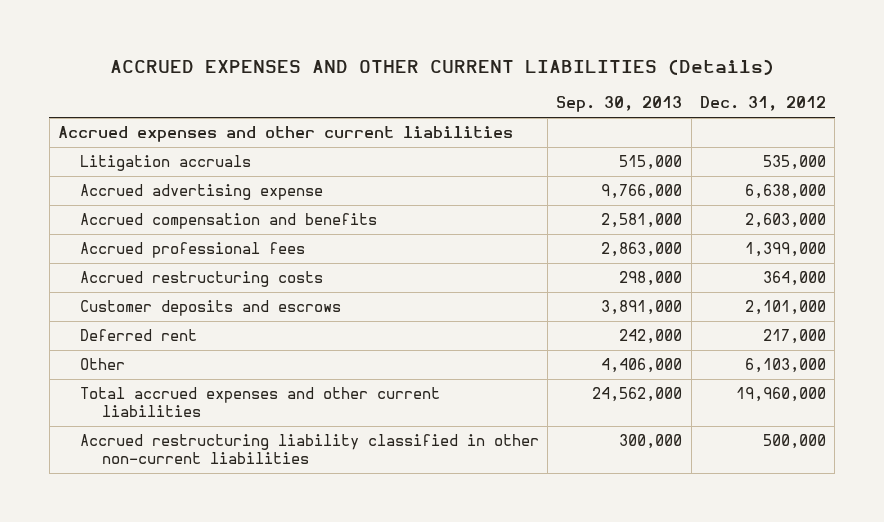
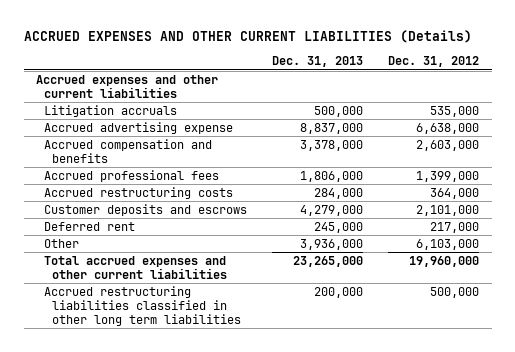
[556,96,683,113] Sep. 30, 2013 -> none
none -> [272,56,364,68] Dec. 31, 2013
[79,434,539,465] Accrued restructuring liability classified in other non-current liabilities -> [44,285,242,326] Accrued restructuring liabilities classified in other long term liabilities

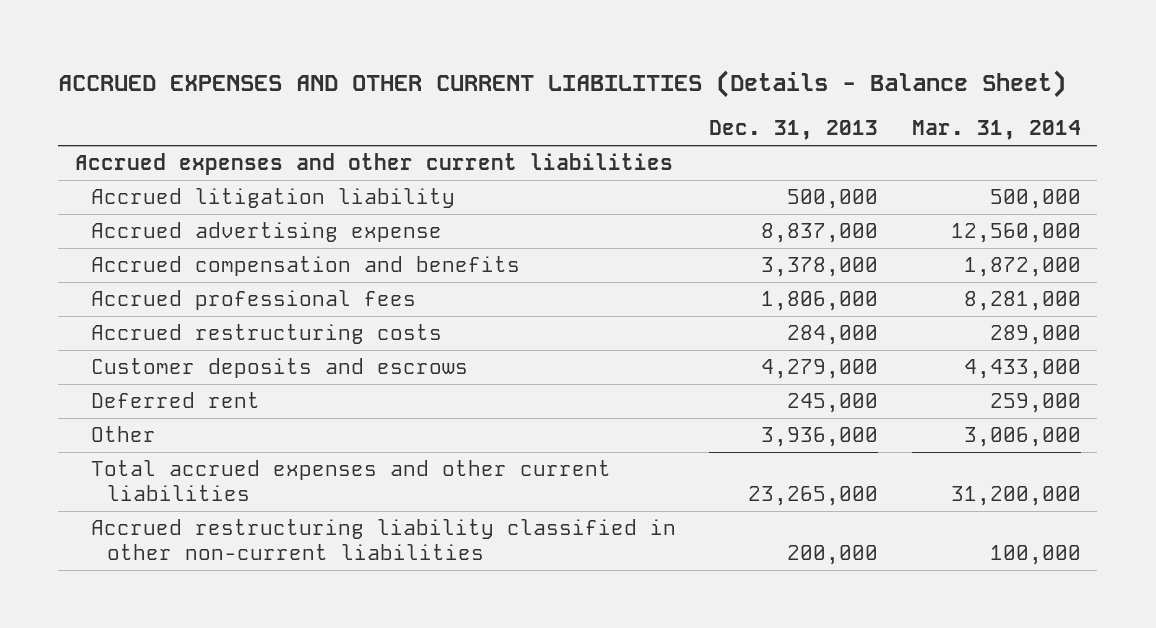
[23,30,472,44] ACCRUED EXPENSES AND OTHER CURRENT LIABILITIES (Details) -> [58,69,1067,98] ACCRUED EXPENSES AND OTHER CURRENT LIABILITIES (Details - Balance Sheet)
[388,56,480,68] Dec. 31, 2012 -> none
none -> [911,120,1081,141] Mar. 31, 2014
[44,104,178,117] Litigation accruals -> [90,188,455,209] Accrued litigation liability
[44,285,242,326] Accrued restructuring liabilities classified in other long term liabilities -> [90,519,676,561] Accrued restructuring liability classified in other non-current liabilities

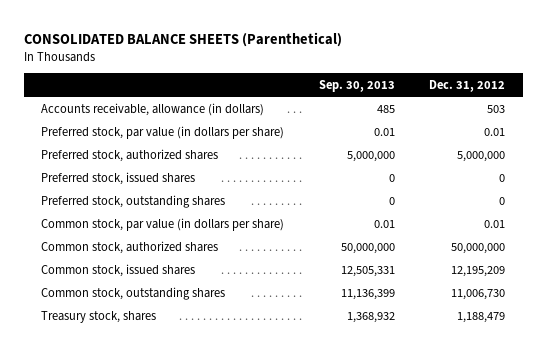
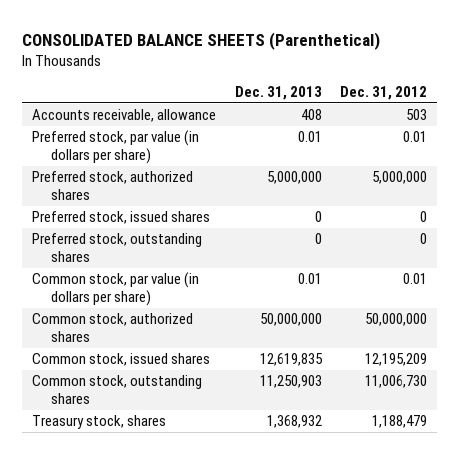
[318,79,395,92] Sep. 30, 2013 -> none
none -> [234,85,322,100] Dec. 31, 2013
[41,102,265,116] Accounts receivable, allowance (in dollars) -> [31,109,216,123] Accounts receivable, allowance

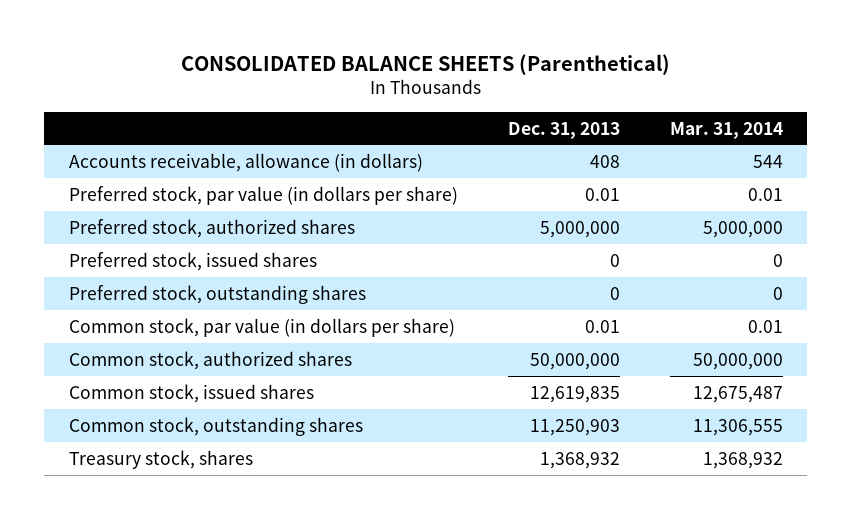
[340,85,428,100] Dec. 31, 2012 -> none
none -> [669,121,783,139] Mar. 31, 2014
[31,109,216,123] Accounts receivable, allowance -> [68,152,423,172] Accounts receivable, allowance (in dollars)

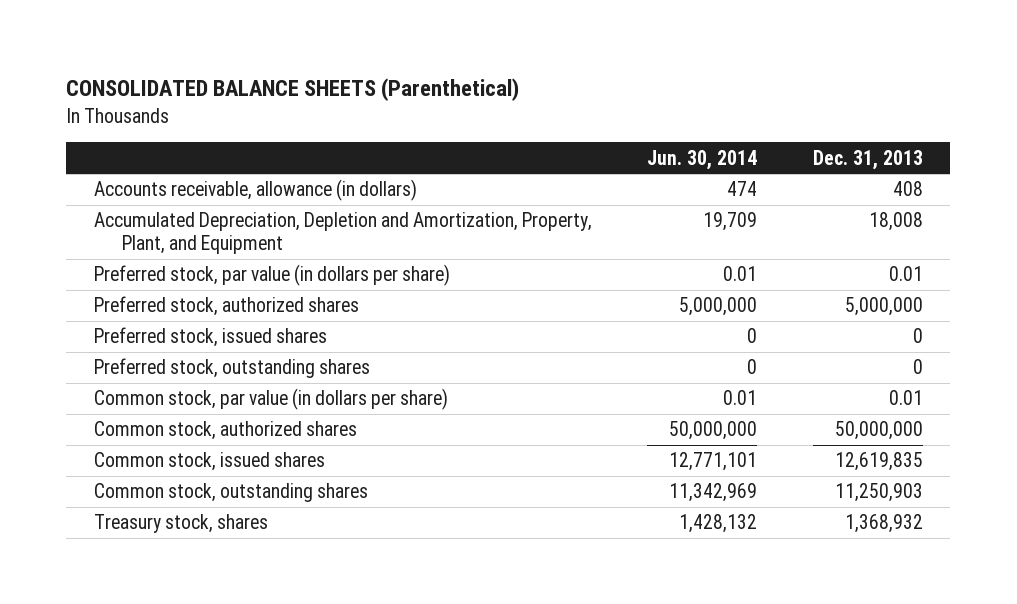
[669,121,783,139] Mar. 31, 2014 -> none
none -> [647,149,758,170] Jun. 30, 2014
none -> [93,212,592,255] Accumulated Depreciation, Depletion and Amortization, Property, Plant, and Equipment

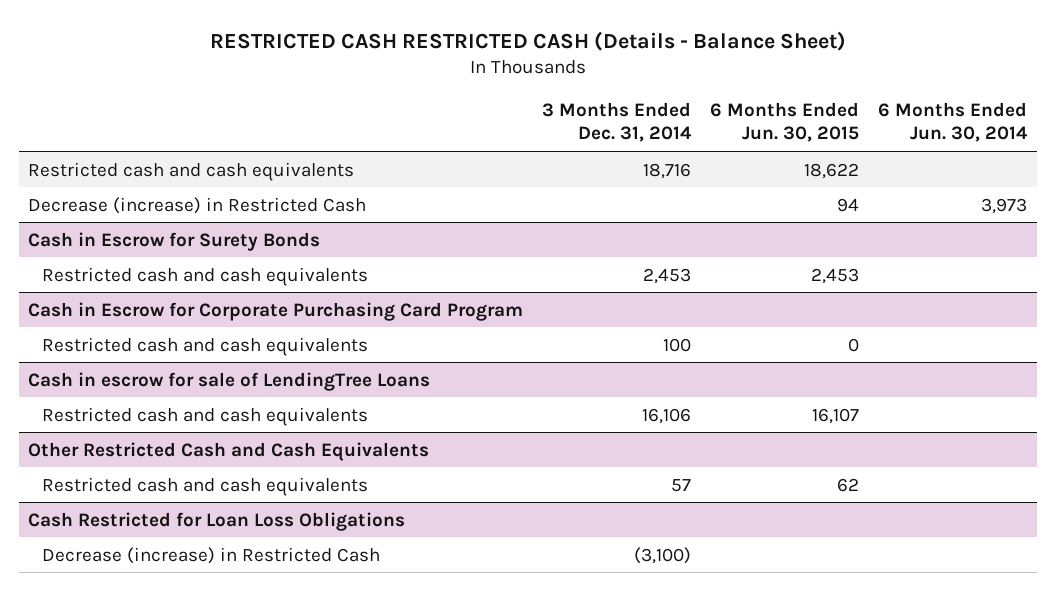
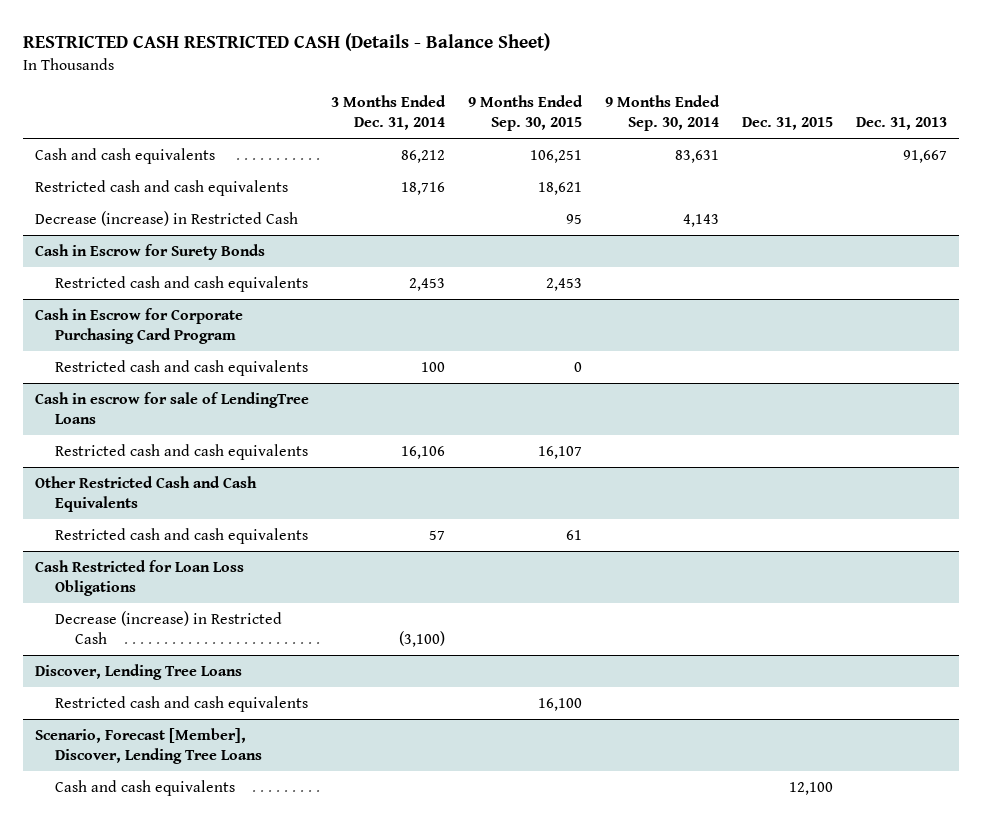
[710,101,860,143] 6 Months Ended Jun. 30, 2015 -> none
[878,101,1029,143] 6 Months Ended Jun. 30, 2014 -> none
none -> [468,95,584,132] 9 Months Ended Sep. 30, 2015
none -> [605,95,721,132] 9 Months Ended Sep. 30, 2014
none -> [742,117,834,131] Dec. 31, 2015
none -> [856,117,948,131] Dec. 31, 2013
none -> [34,148,215,165] Cash and cash equivalents
none -> [34,664,242,681] Discover, Lending Tree Loans
none -> [54,696,308,713] Restricted cash and cash equivalents
none -> [34,728,262,765] Scenario, Forecast [Member], Discover, Lending Tree Loans
none -> [54,780,235,797] Cash and cash equivalents

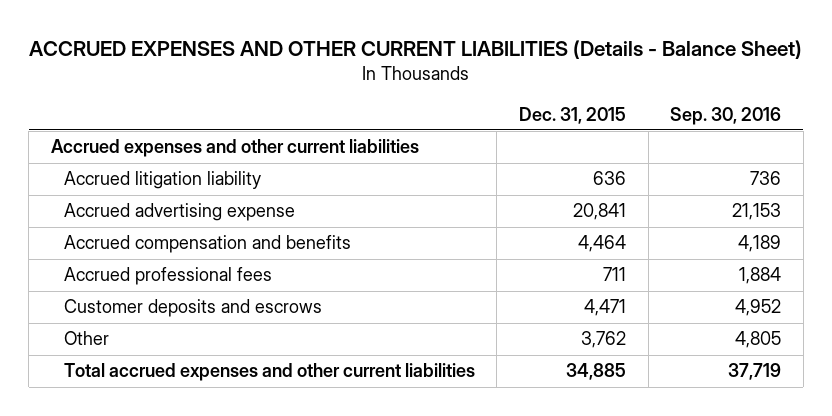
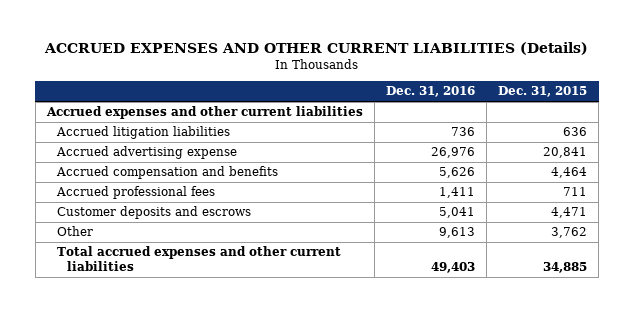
[28,40,802,60] ACCRUED EXPENSES AND OTHER CURRENT LIABILITIES (Details - Balance Sheet) -> [44,42,589,56] ACCRUED EXPENSES AND OTHER CURRENT LIABILITIES (Details)
[670,106,782,125] Sep. 30, 2016 -> none
none -> [386,86,476,98] Dec. 31, 2016
[63,171,261,190] Accrued litigation liability -> [55,126,230,140] Accrued litigation liabilities

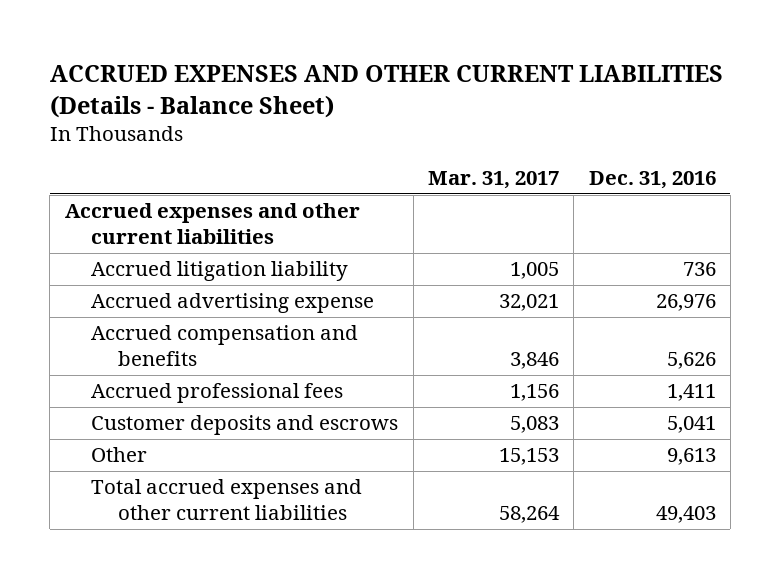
[44,42,589,56] ACCRUED EXPENSES AND OTHER CURRENT LIABILITIES (Details) -> [49,64,723,118] ACCRUED EXPENSES AND OTHER CURRENT LIABILITIES (Details - Balance Sheet)
[498,86,588,98] Dec. 31, 2015 -> none
none -> [428,171,560,190] Mar. 31, 2017
[55,126,230,140] Accrued litigation liabilities -> [91,261,349,282] Accrued litigation liability

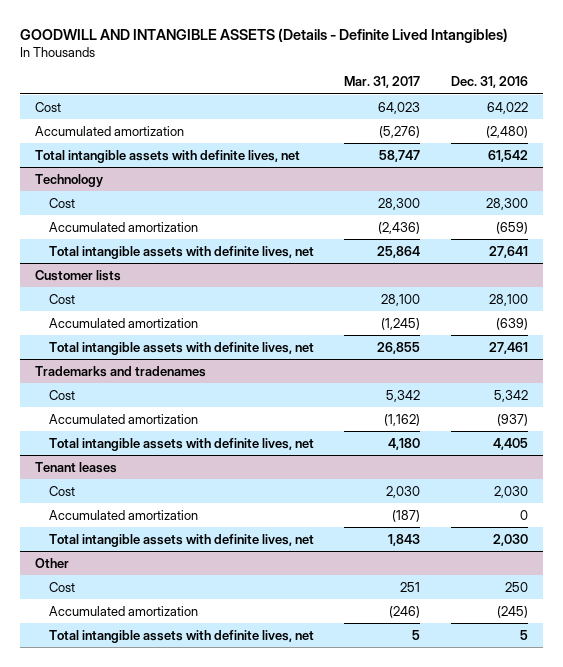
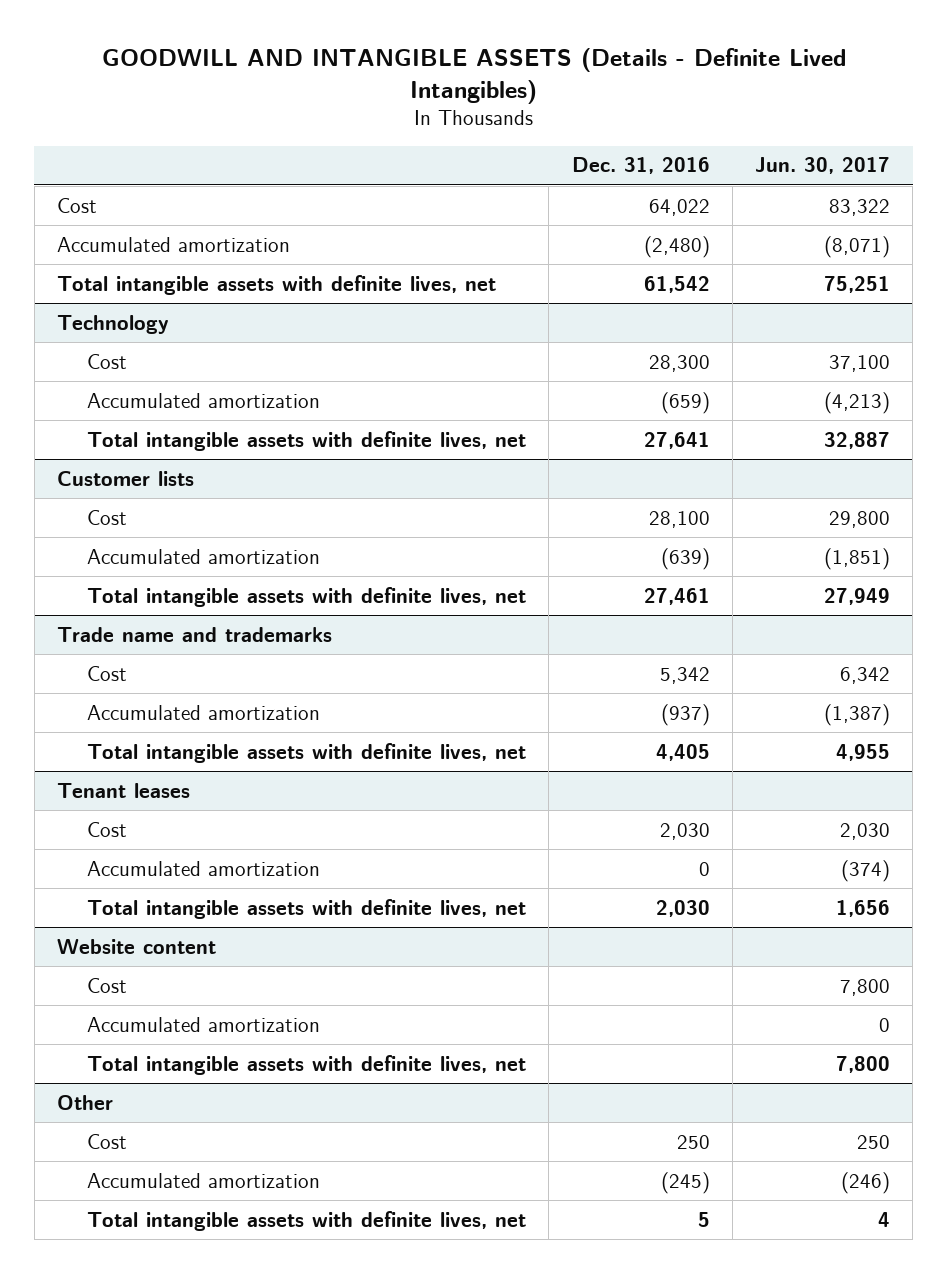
[344,76,421,89] Mar. 31, 2017 -> none
none -> [755,157,891,175] Jun. 30, 2017
[35,365,207,377] Trademarks and tradenames -> [57,626,333,642] Trade name and trademarks
none -> [57,938,217,954] Website content
none -> [87,977,128,993] Cost
none -> [87,1016,321,1032] Accumulated amortization
none -> [87,1054,527,1075] Total intangible assets with definite lives, net

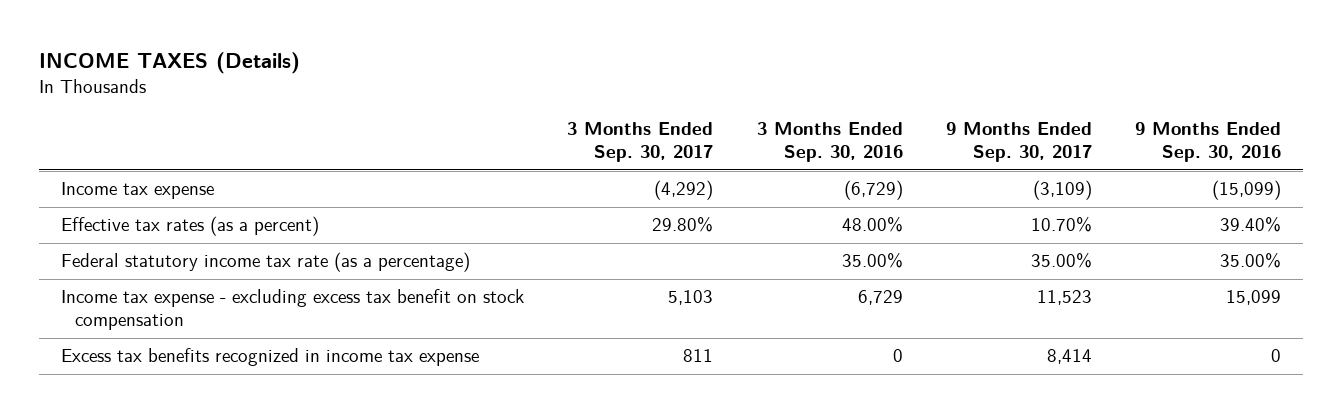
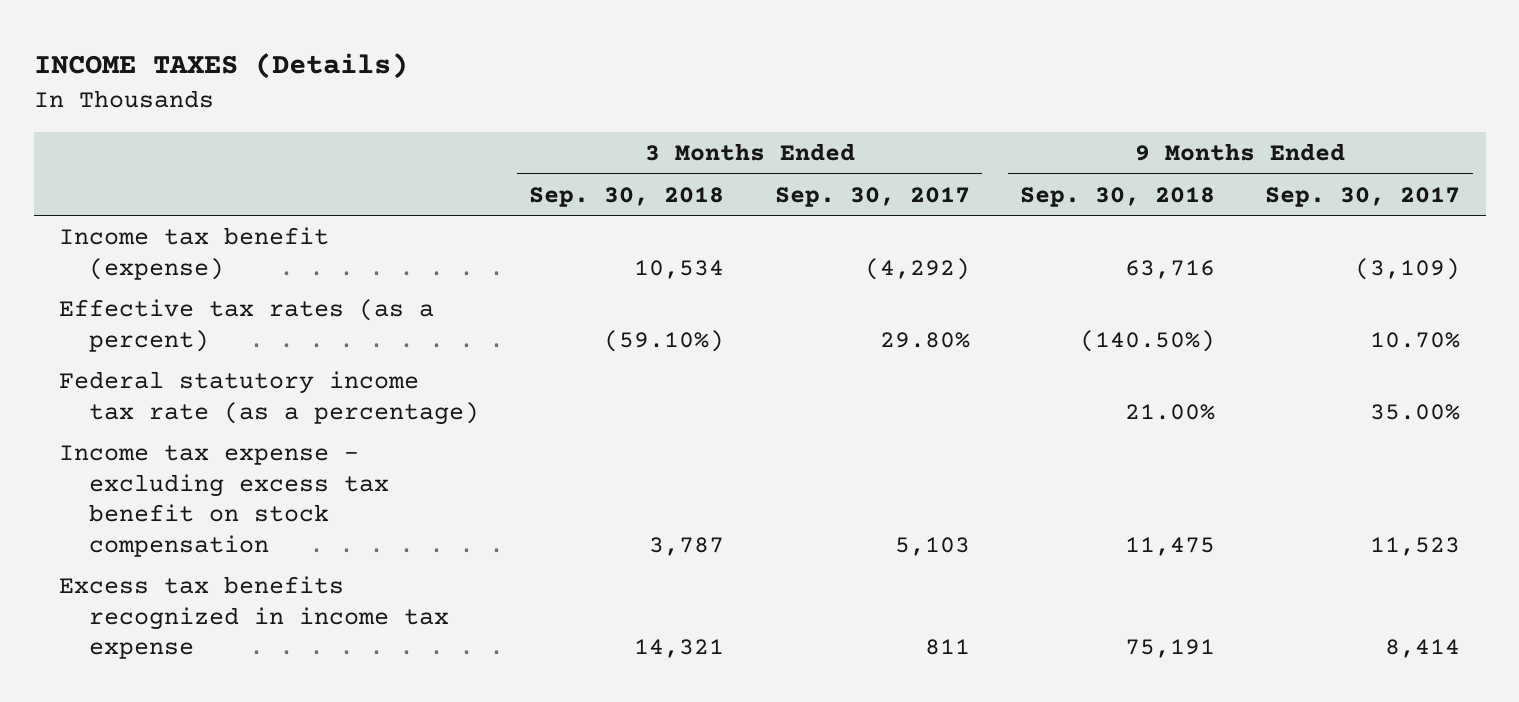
[756,122,903,163] 3 Months Ended Sep. 30, 2016 -> none
[1135,122,1282,163] 9 Months Ended Sep. 30, 2016 -> none
none -> [529,186,725,207] Sep. 30, 2018
none -> [1020,186,1216,207] Sep. 30, 2018
[60,182,214,200] Income tax expense -> [59,227,330,280] Income tax benefit (expense)

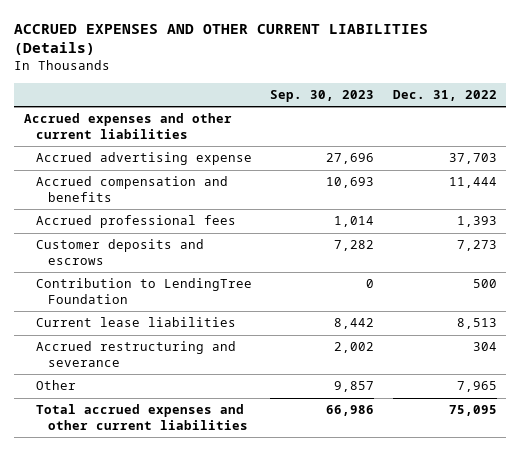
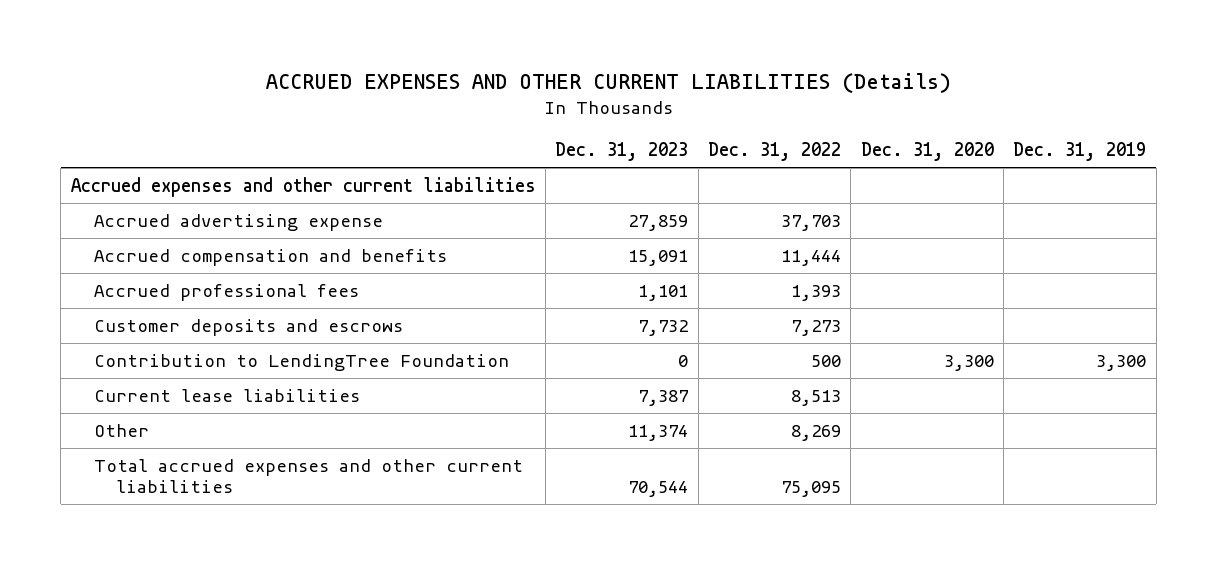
[270,89,375,102] Sep. 30, 2023 -> none
none -> [555,142,689,162] Dec. 31, 2023
none -> [860,142,994,162] Dec. 31, 2020
none -> [1013,142,1147,162] Dec. 31, 2019
[35,341,236,367] Accrued restructuring and severance -> none
[456,381,497,393] 7,965 -> [791,424,842,441] 8,269

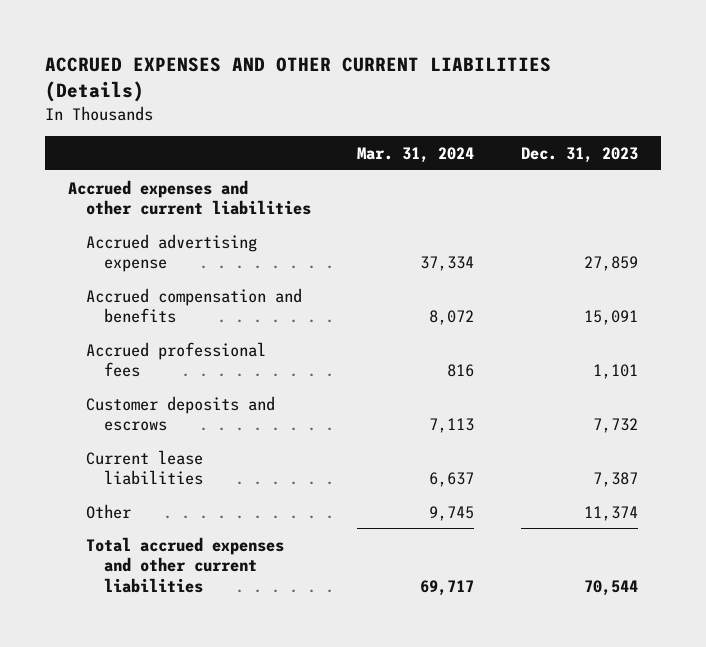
[708,142,842,162] Dec. 31, 2022 -> none
[860,142,994,162] Dec. 31, 2020 -> none
[1013,142,1147,162] Dec. 31, 2019 -> none
none -> [357,146,475,163] Mar. 31, 2024
[93,353,509,371] Contribution to LendingTree Foundation -> none

